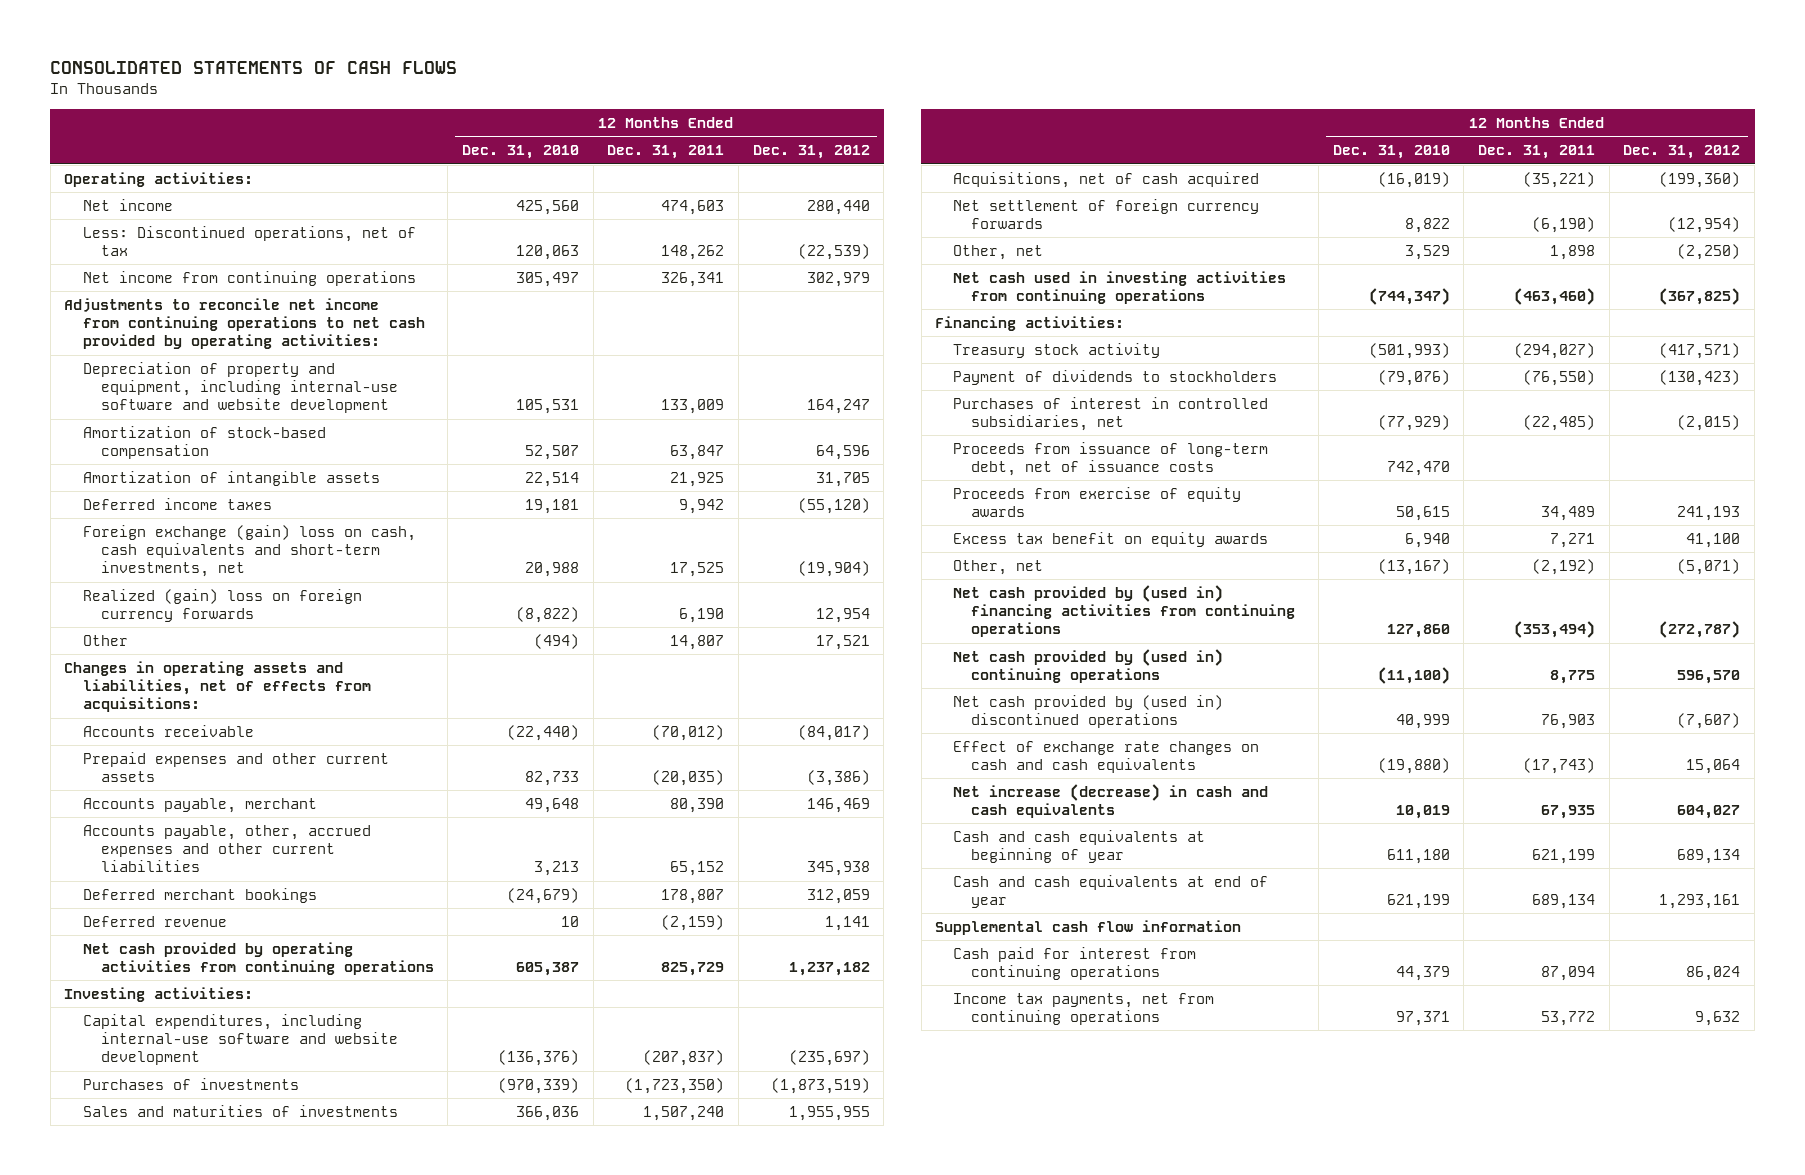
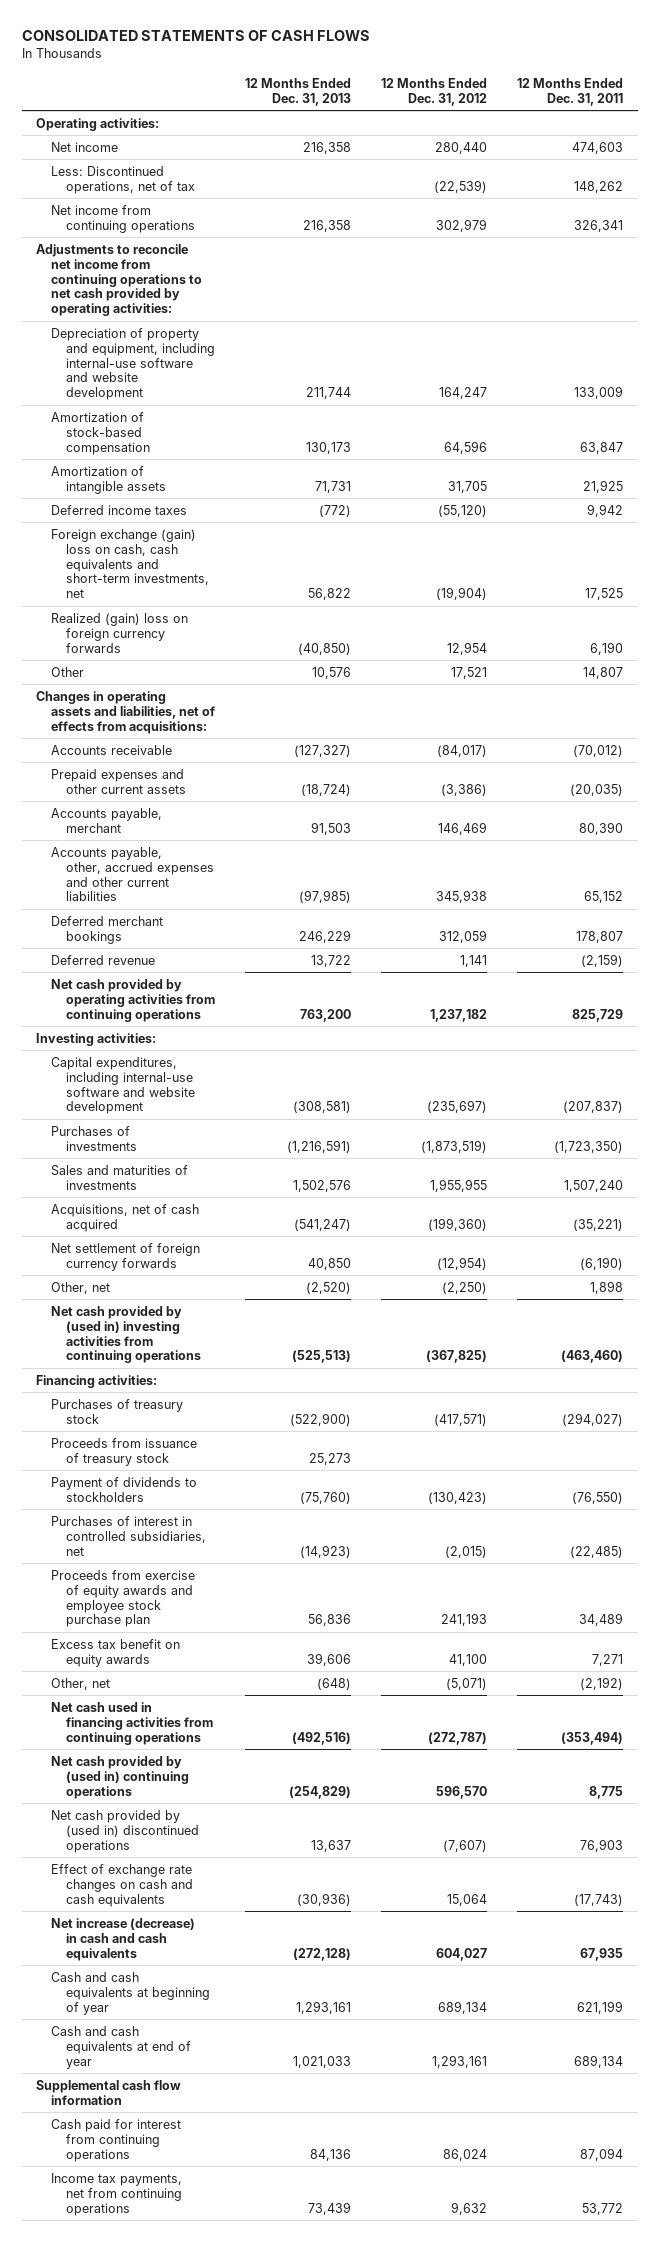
[461,145,579,160] Dec. 31, 2010 -> none
none -> [245,77,352,106] 12 Months Ended Dec. 31, 2013
[953,270,1287,305] Net cash used in investing activities from continuing operations -> [51,1305,201,1364] Net cash provided by (used in) investing activities from continuing operations
[953,342,1161,358] Treasury stock activity -> [51,1398,184,1424] Purchases of treasury stock
none -> [51,1437,198,1466] Proceeds from issuance of treasury stock
[953,441,1269,477] Proceeds from issuance of long-term debt, net of issuance costs -> none
[953,486,1242,518] Proceeds from exercise of equity awards -> [51,1569,196,1628] Proceeds from exercise of equity awards and employee stock purchase plan
[953,584,1296,638] Net cash provided by (used in) financing activities from continuing operations -> [51,1701,213,1745] Net cash used in financing activities from continuing operations

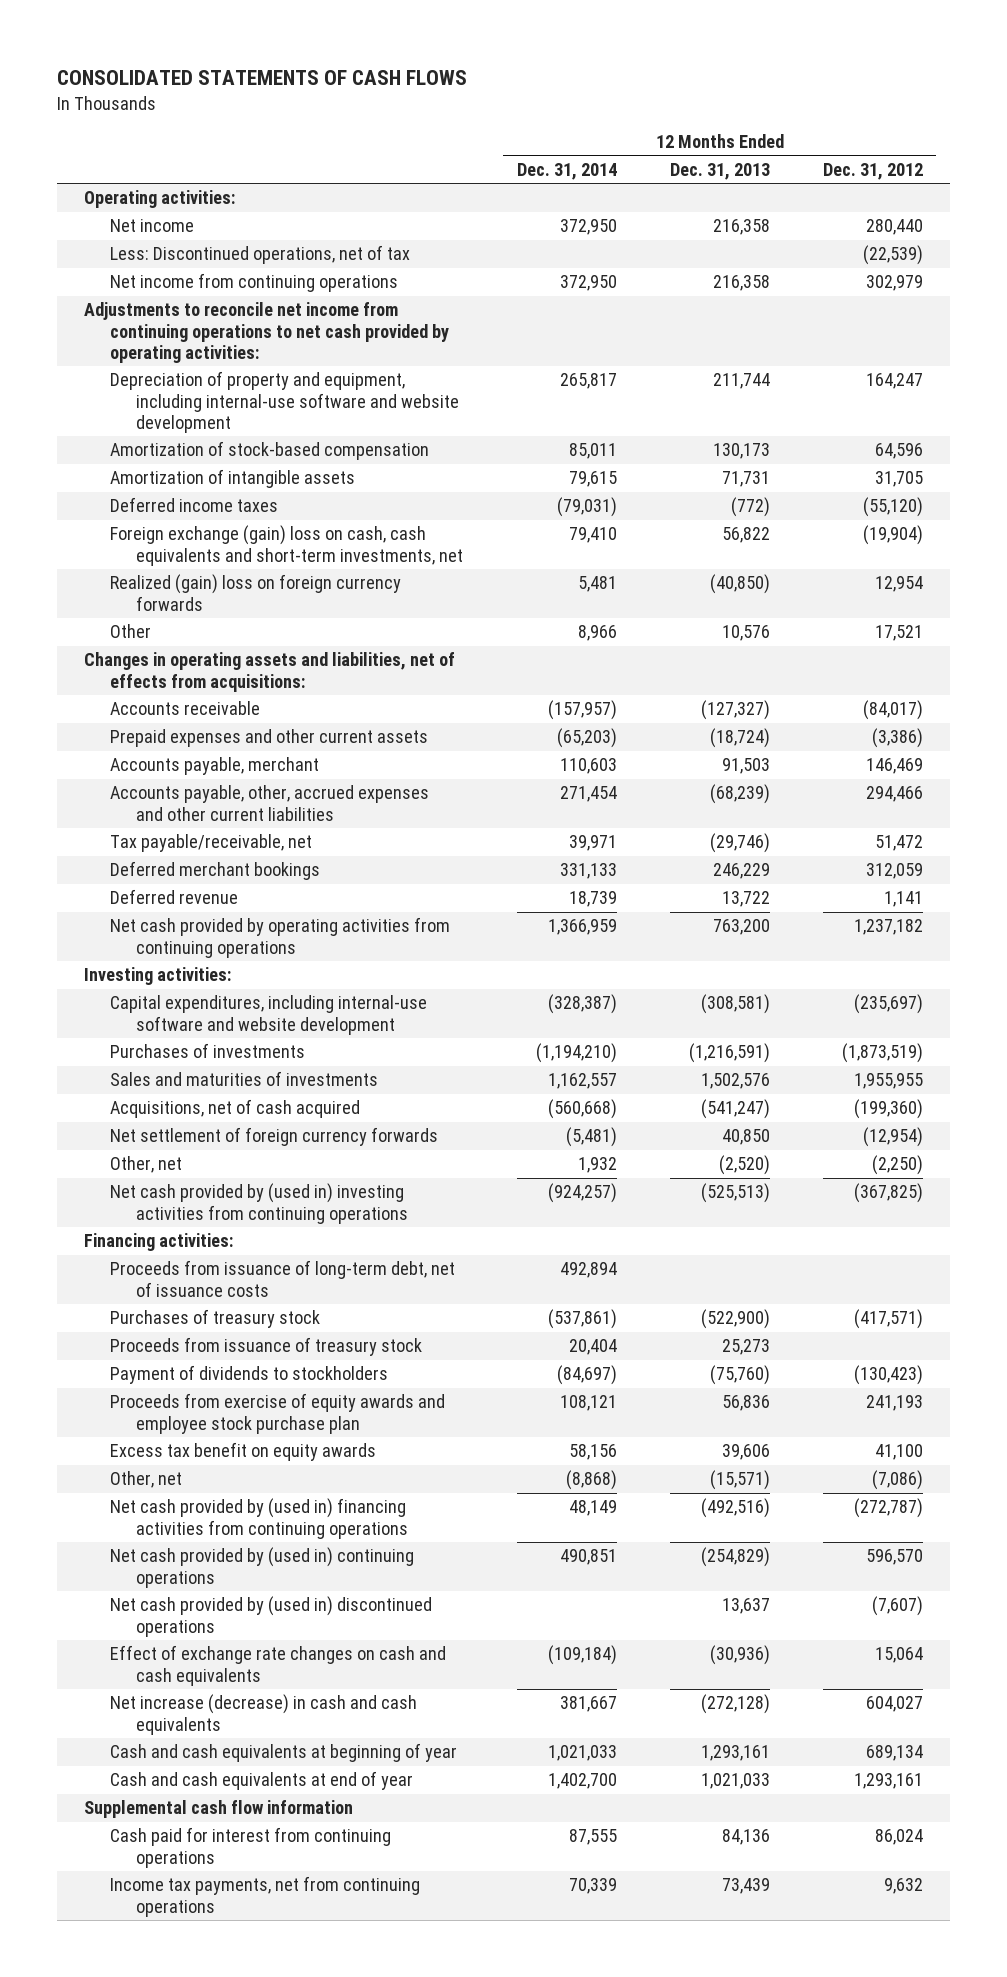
[516,77,623,106] 12 Months Ended Dec. 31, 2011 -> none
none -> [516,162,617,180] Dec. 31, 2014
[299,890,352,904] (97,985) -> [709,784,770,805] (68,239)
[435,890,487,904] 345,938 -> [866,786,924,803] 294,466
none -> [110,834,313,853] Tax payable/receivable, net
none -> [110,1260,456,1297] Proceeds from issuance of long-term debt, net of issuance costs
[51,1515,206,1556] Purchases of interest in controlled subsidiaries, net -> none
[317,1677,352,1690] (648) -> [709,1470,770,1491] (15,571)
[445,1677,487,1690] (5,071) -> [872,1470,924,1491] (7,086)
[51,1701,213,1745] Net cash used in financing activities from continuing operations -> [110,1498,409,1539] Net cash provided by (used in) financing activities from continuing operations

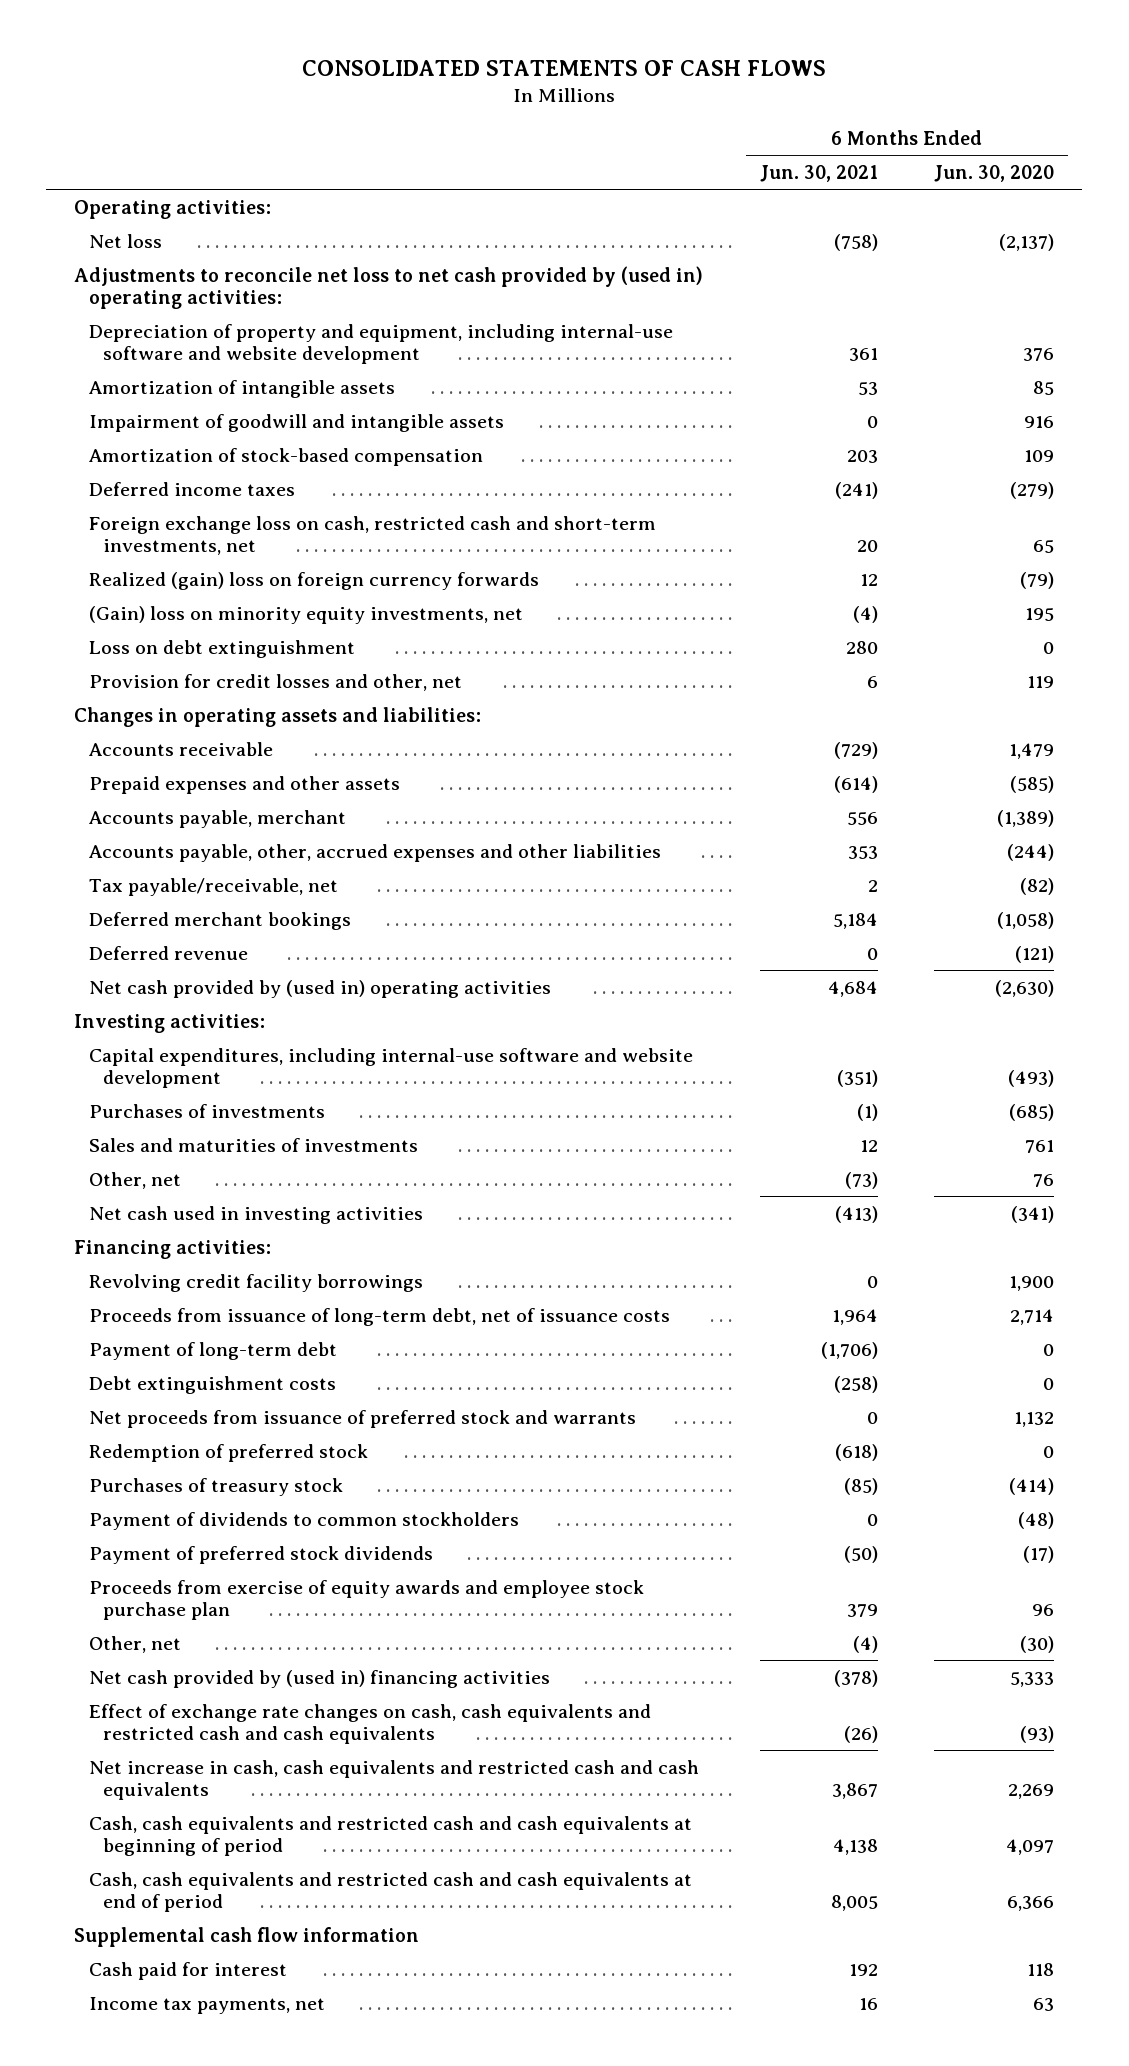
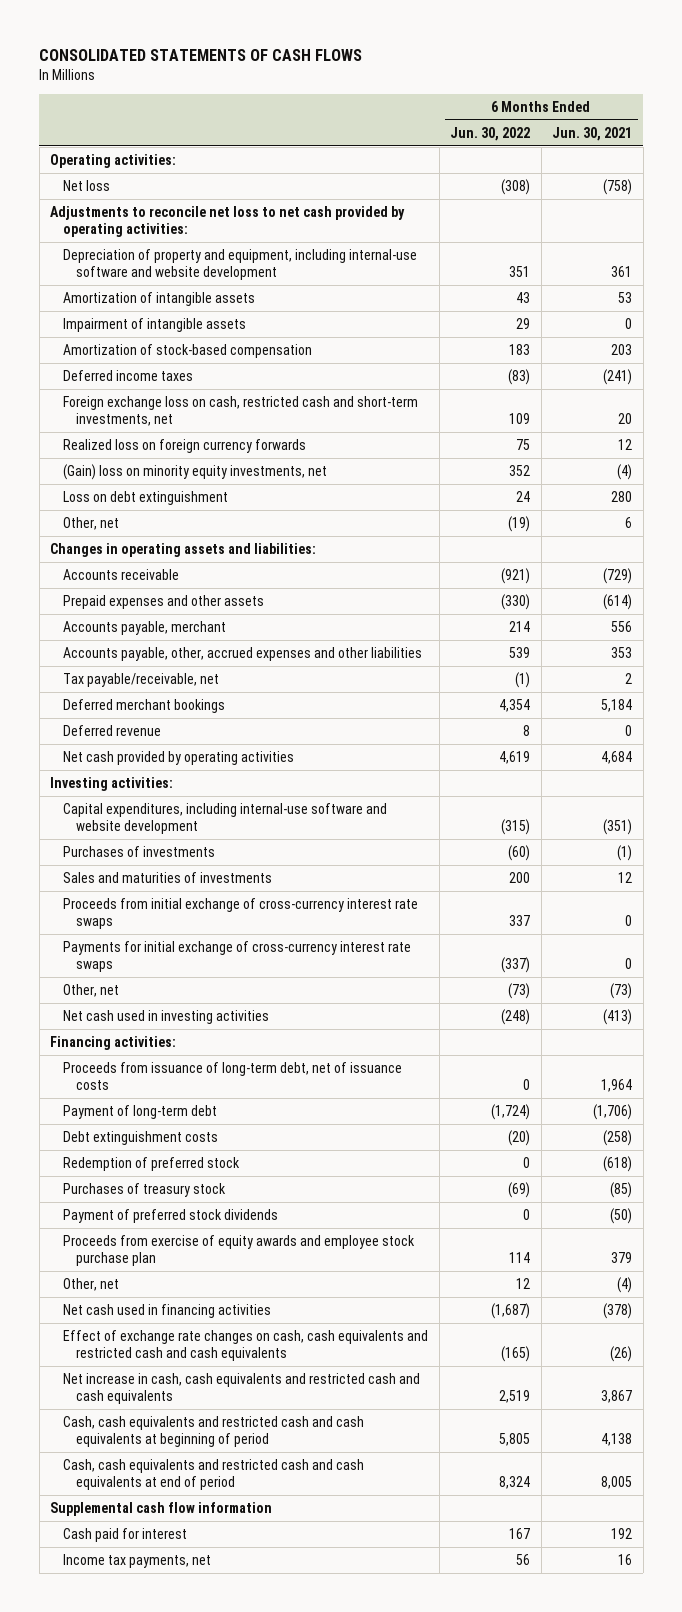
[934,164,1055,182] Jun. 30, 2020 -> none
none -> [450,126,531,141] Jun. 30, 2022
[74,265,704,309] Adjustments to reconcile net loss to net cash provided by (used in) operating activities: -> [50,206,406,238] Adjustments to reconcile net loss to net cash provided by operating activities:
[88,413,504,432] Impairment of goodwill and intangible assets -> [63,318,247,333] Impairment of intangible assets
[88,571,539,590] Realized (gain) loss on foreign currency forwards -> [63,439,307,454] Realized loss on foreign currency forwards
[88,673,462,691] Provision for credit losses and other, net -> none
none -> [63,517,120,531] Other, net
[88,979,551,998] Net cash provided by (used in) operating activities -> [63,751,295,766] Net cash provided by operating activities
none -> [63,898,419,930] Proceeds from initial exchange of cross-currency interest rate swaps
none -> [63,941,412,973] Payments for initial exchange of cross-currency interest rate swaps
[88,1273,423,1292] Revolving credit facility borrowings -> none
[88,1409,636,1428] Net proceeds from issuance of preferred stock and warrants -> none
[88,1511,519,1530] Payment of dividends to common stockholders -> none
[88,1669,550,1688] Net cash provided by (used in) financing activities -> [63,1304,272,1319] Net cash used in financing activities

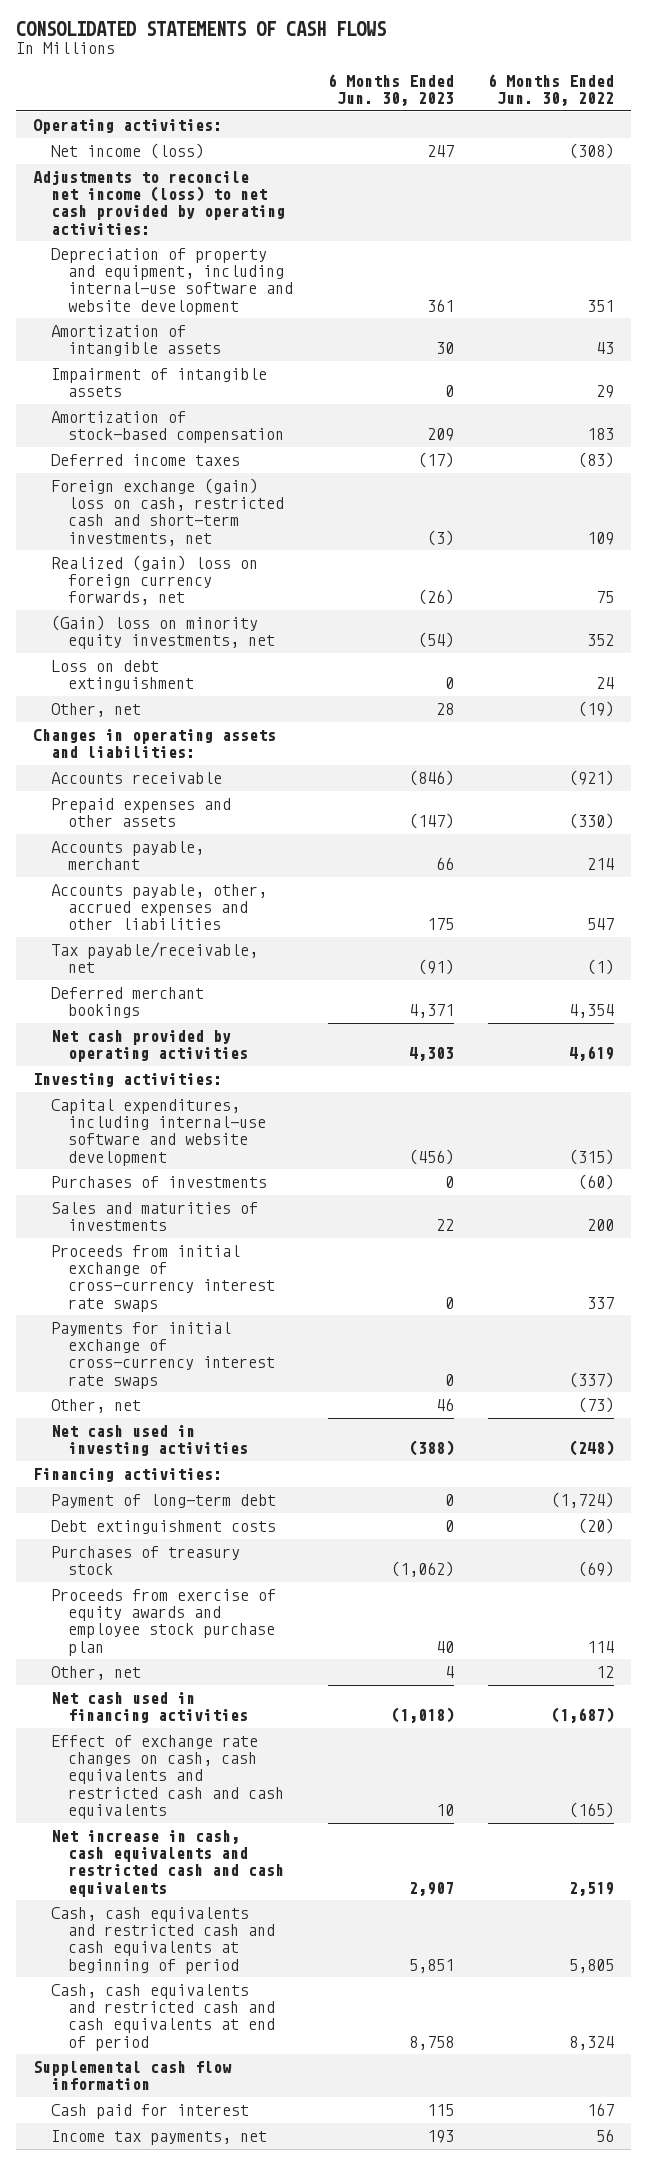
[552,126,633,141] Jun. 30, 2021 -> none
none -> [327,73,454,106] 6 Months Ended Jun. 30, 2023
[63,180,111,192] Net loss -> [50,142,204,159] Net income (loss)
[50,206,406,238] Adjustments to reconcile net loss to net cash provided by operating activities: -> [32,169,285,235] Adjustments to reconcile net income (loss) to net cash provided by operating activities:
[63,396,419,427] Foreign exchange loss on cash, restricted cash and short-term investments, net -> [50,477,285,546] Foreign exchange (gain) loss on cash, restricted cash and short-term investments, net
[63,439,307,454] Realized loss on foreign currency forwards -> [50,554,258,606] Realized (gain) loss on foreign currency forwards, net
[509,647,531,659] 539 -> [586,918,614,931] 547
[63,725,162,737] Deferred revenue -> none
[63,1062,403,1091] Proceeds from issuance of long-term debt, net of issuance costs -> none
[63,1157,241,1172] Redemption of preferred stock -> none
[63,1209,279,1224] Payment of preferred stock dividends -> none

